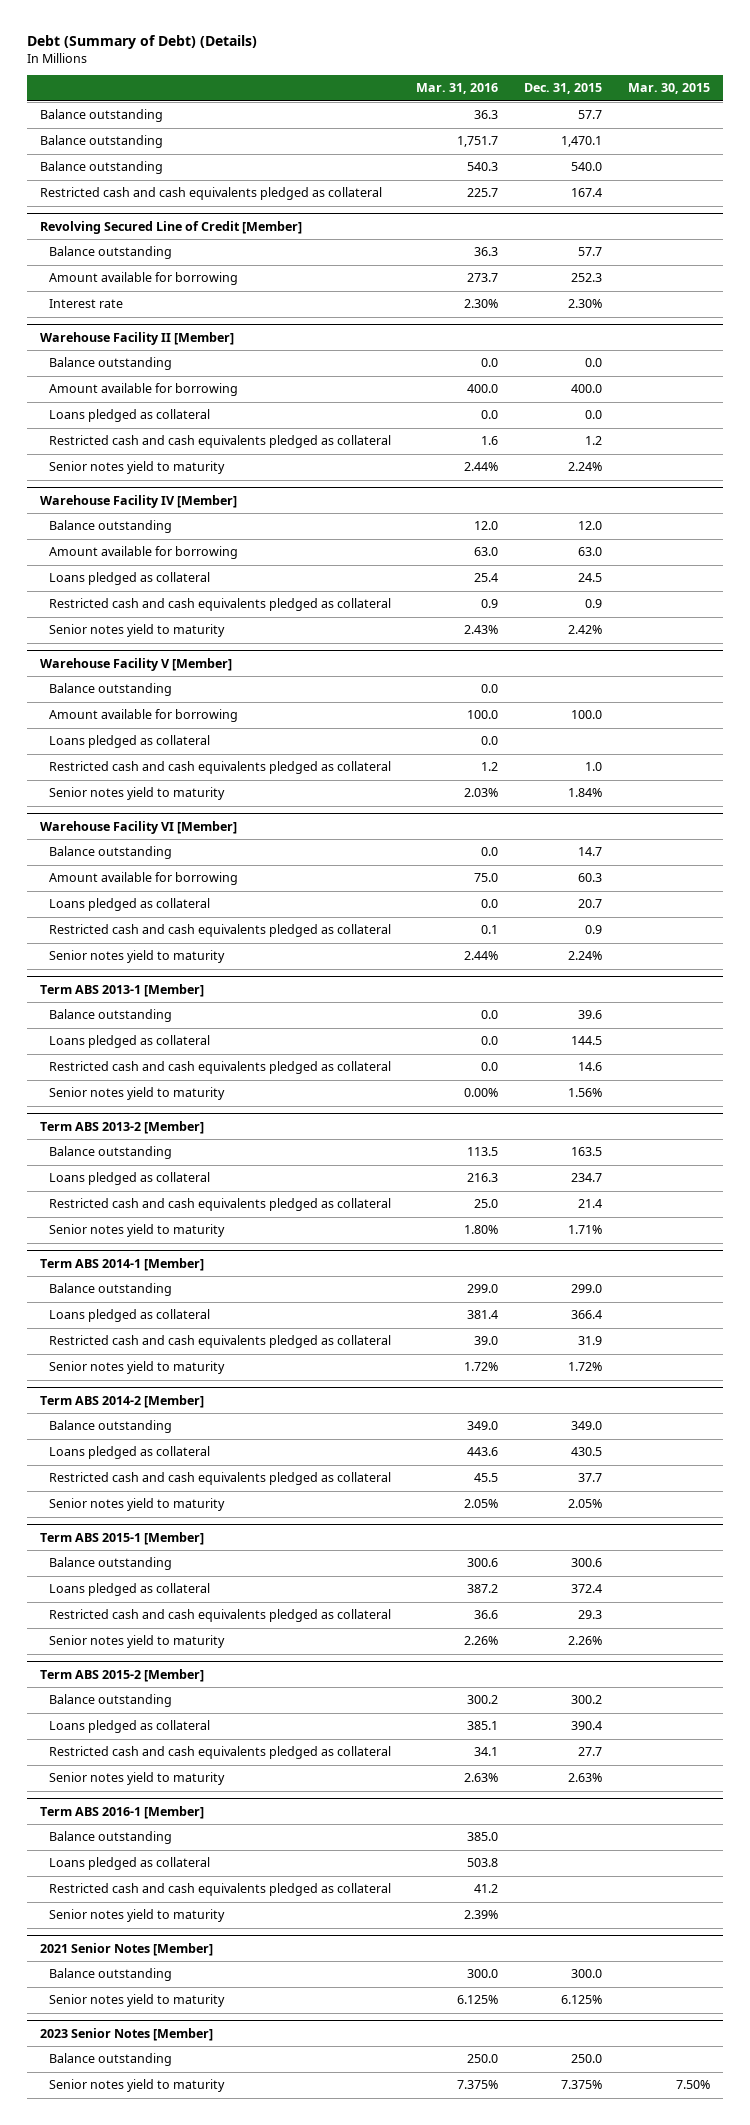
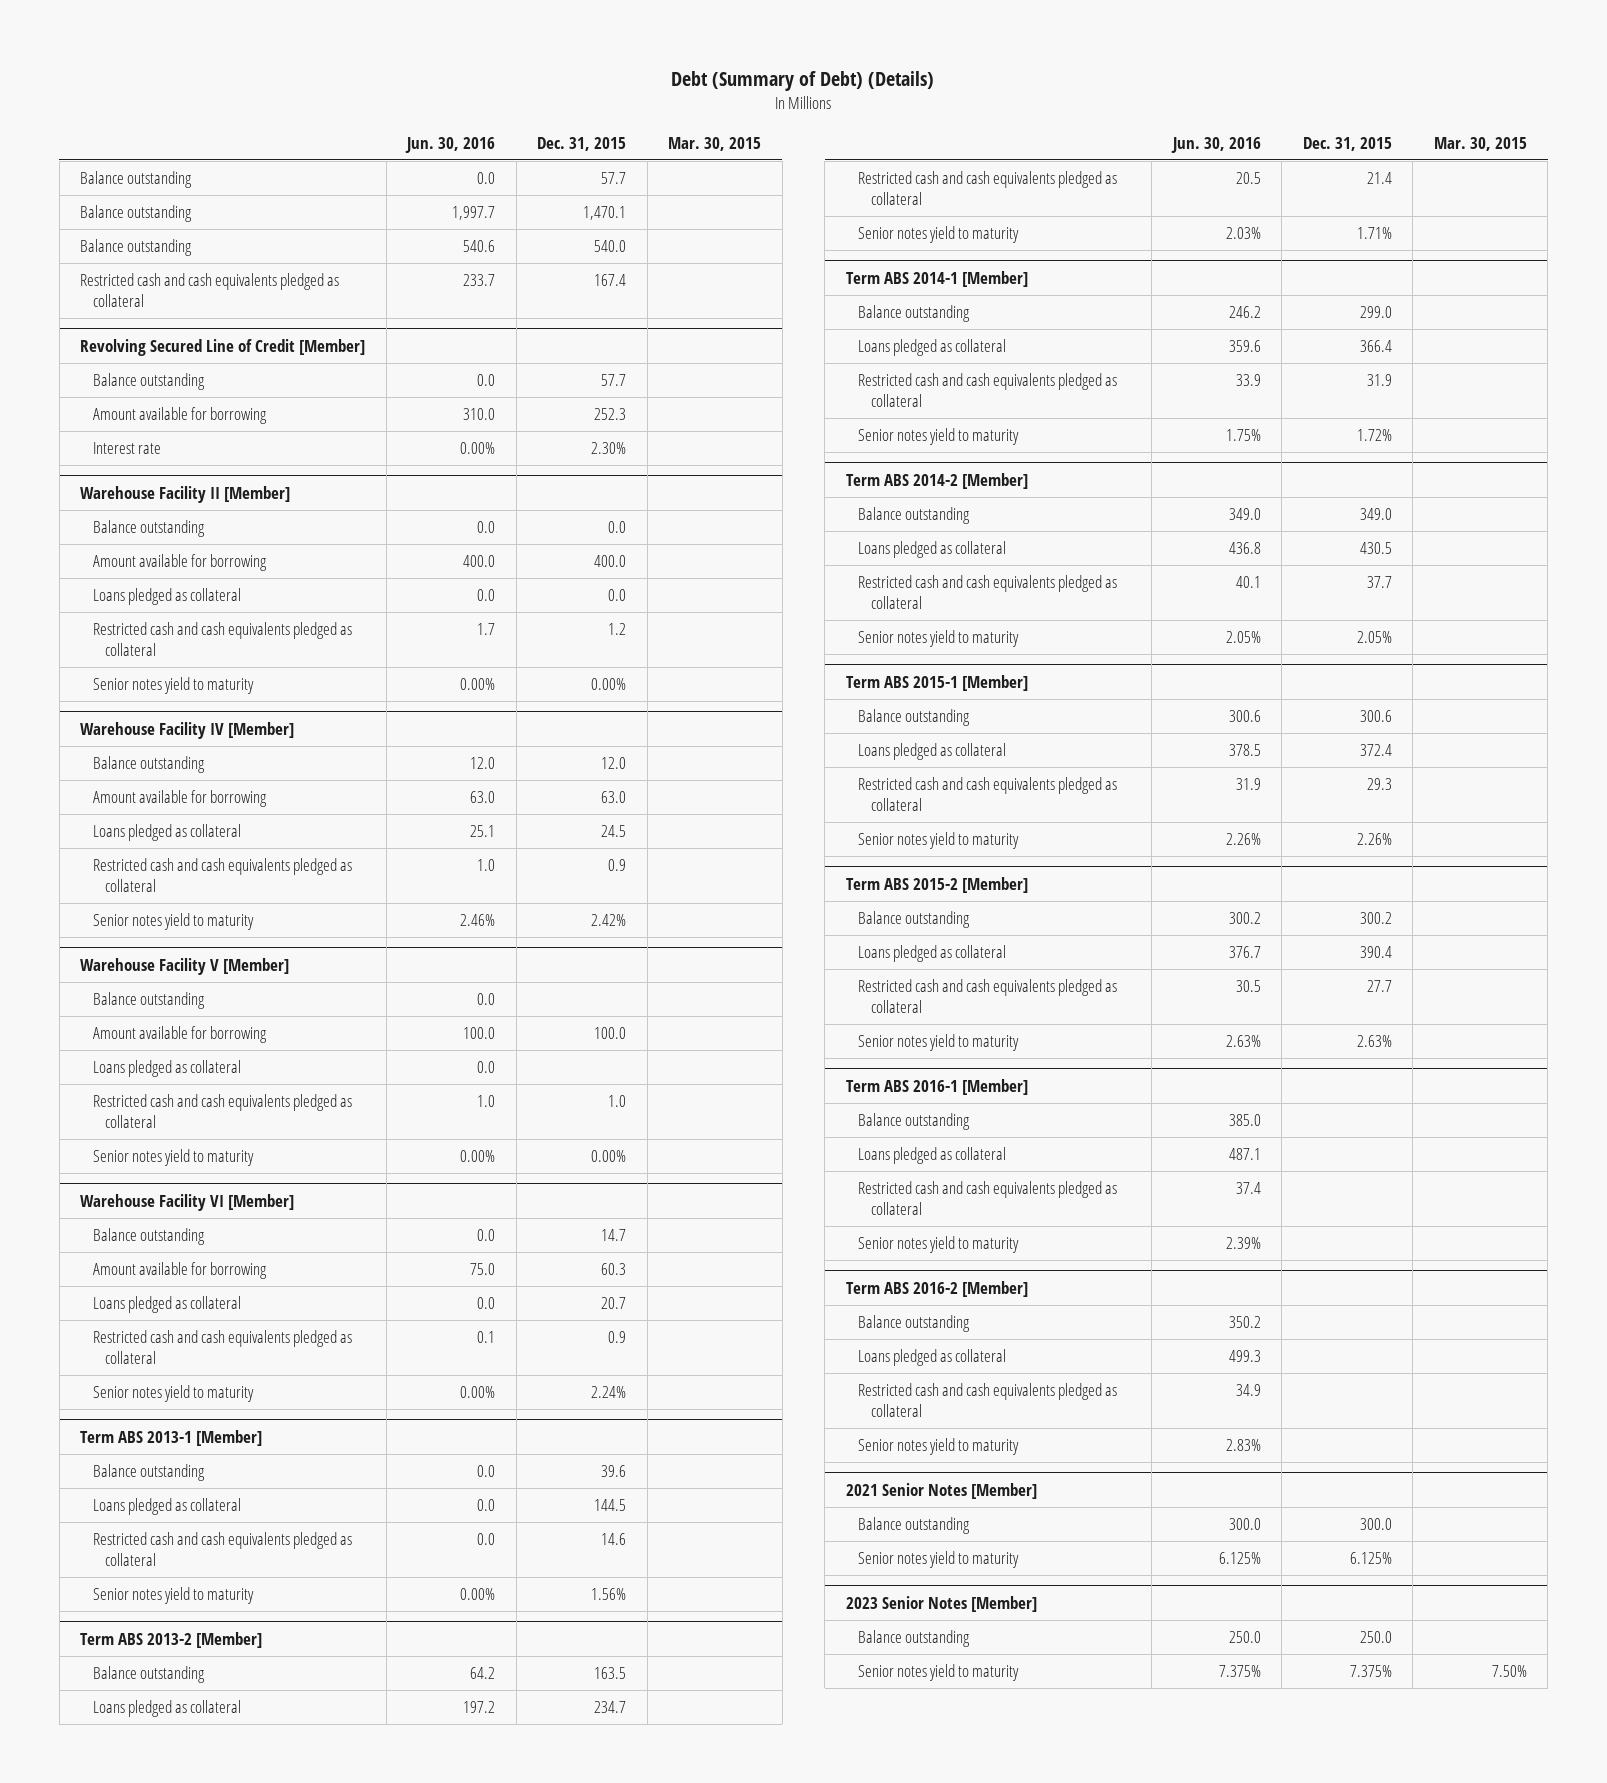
[416,83,499,95] Mar. 31, 2016 -> none
none -> [405,136,496,153] Jun. 30, 2016
[568,462,603,472] 2.24% -> [591,678,627,691] 0.00%
[568,788,603,798] 1.84% -> [591,1150,627,1163] 0.00%
none -> [845,1280,1028,1297] Term ABS 2016-2 [Member]
none -> [858,1315,971,1333] Balance outstanding
none -> [858,1349,1007,1367] Loans pledged as collateral
none -> [858,1383,1118,1418] Restricted cash and cash equivalents pledged as collateral
none -> [858,1438,1020,1456] Senior notes yield to maturity

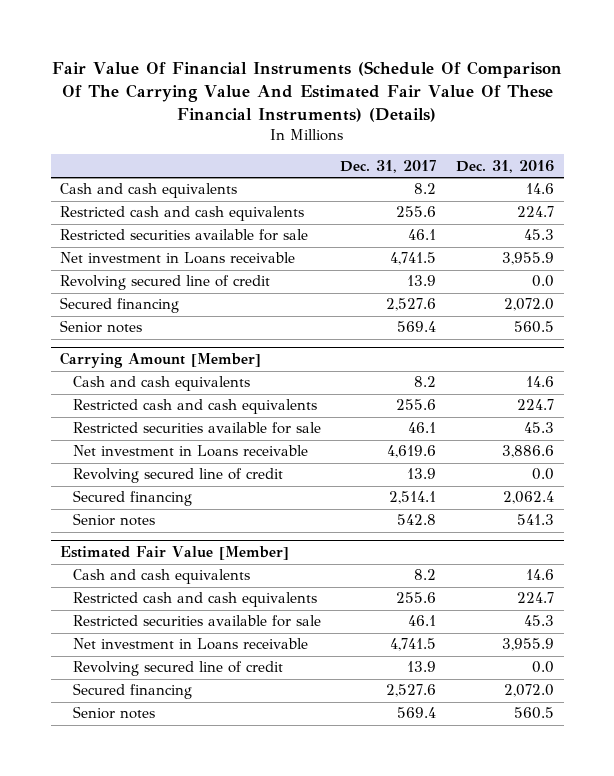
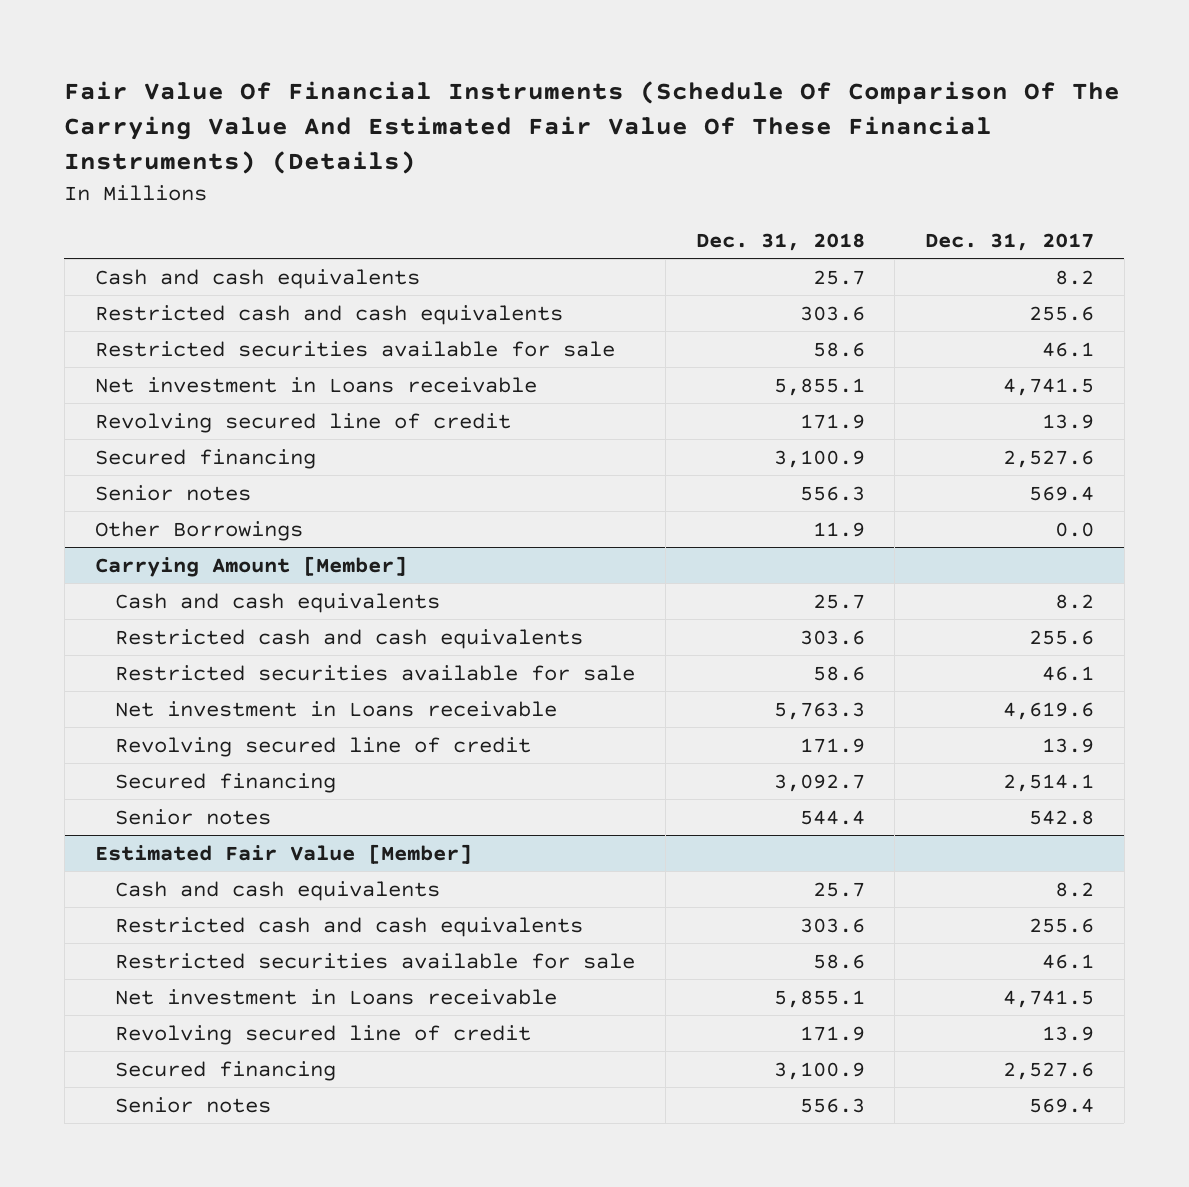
[456,159,555,173] Dec. 31, 2016 -> none
none -> [695,232,865,251] Dec. 31, 2018
none -> [94,520,303,541] Other Borrowings

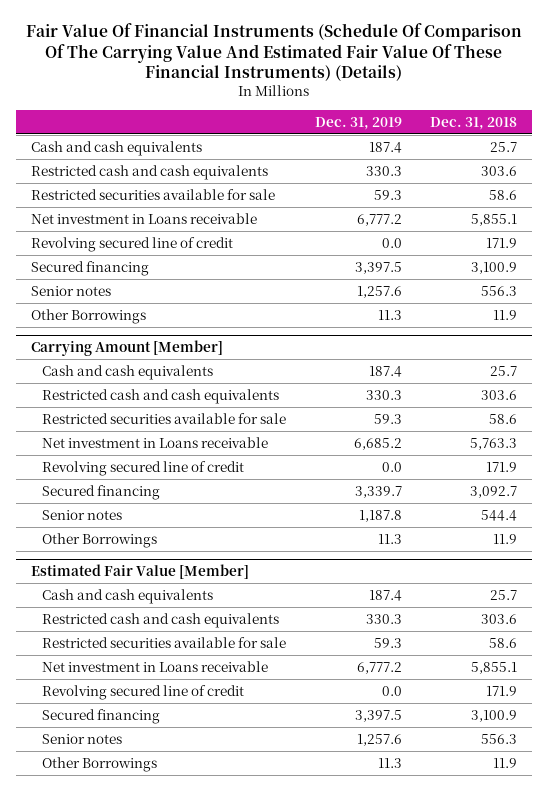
[925,232,1095,251] Dec. 31, 2017 -> none
none -> [314,116,402,130] Dec. 31, 2019
none -> [41,532,157,548] Other Borrowings
none -> [41,756,157,772] Other Borrowings

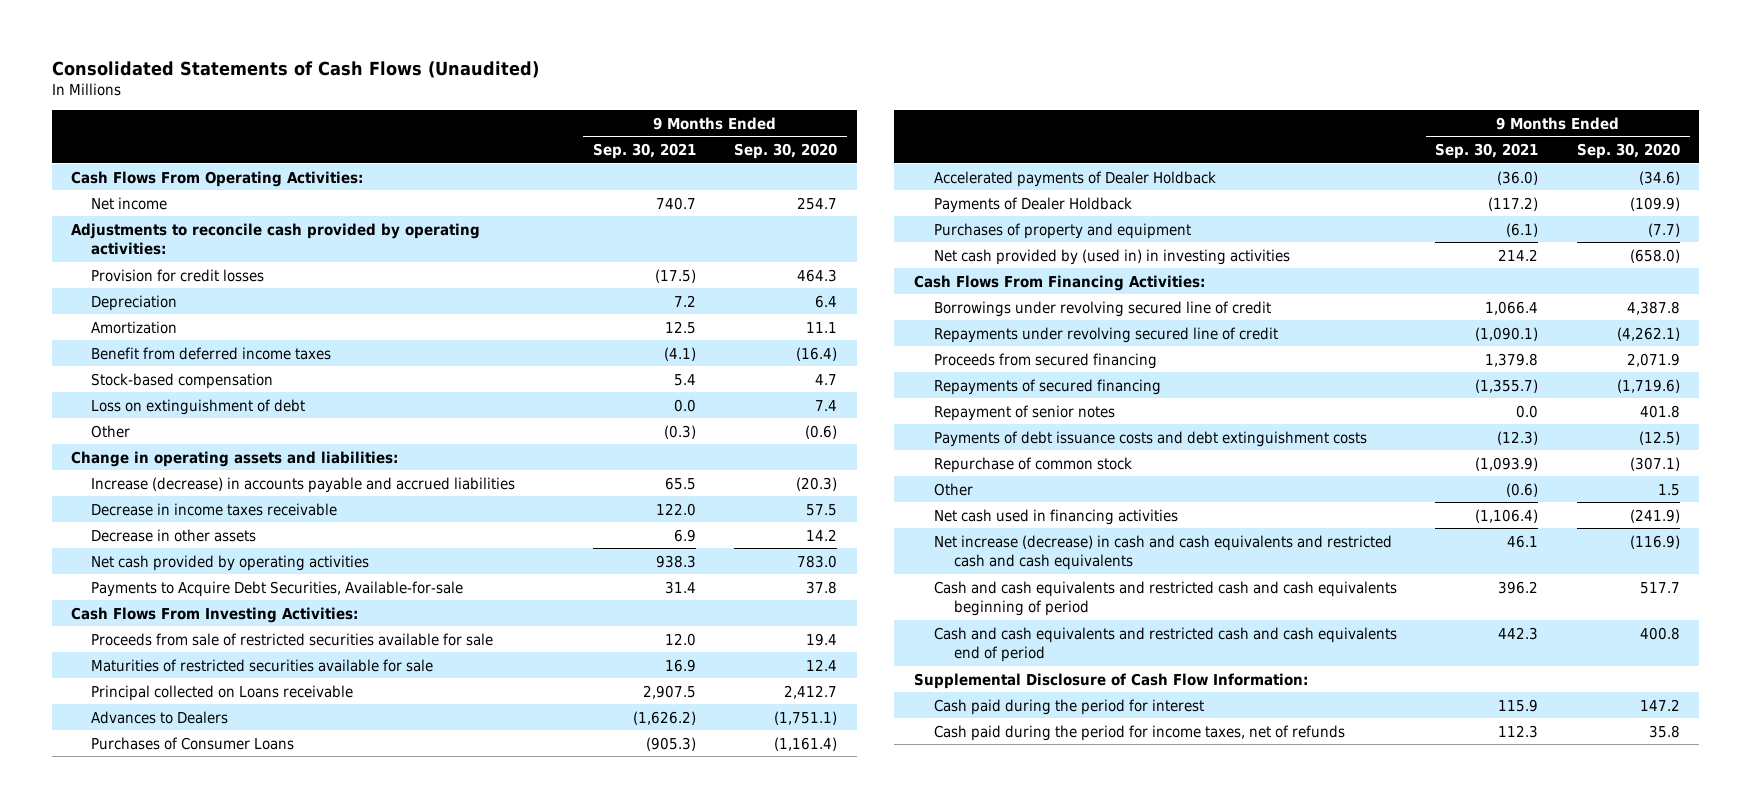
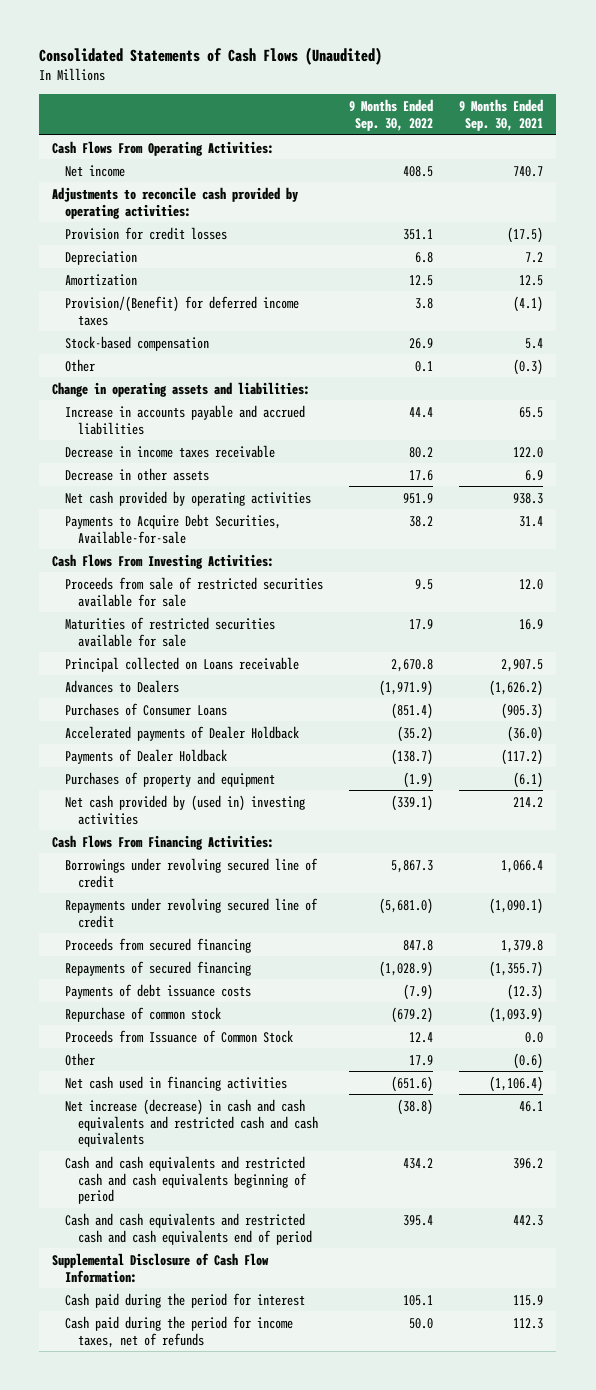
[734,143,838,160] Sep. 30, 2020 -> none
none -> [349,98,434,131] 9 Months Ended Sep. 30, 2022
[90,346,331,360] Benefit from deferred income taxes -> [65,295,300,326] Provision/(Benefit) for deferred income taxes
[90,398,305,415] Loss on extinguishment of debt -> none
[90,476,515,493] Increase (decrease) in accounts payable and accrued liabilities -> [65,404,306,435] Increase in accounts payable and accrued liabilities
[933,248,1290,265] Net cash provided by (used in) in investing activities -> [65,794,306,825] Net cash provided by (used in) investing activities
[933,404,1115,421] Repayment of senior notes -> none
[933,430,1367,447] Payments of debt issuance costs and debt extinguishment costs -> [65,983,252,999] Payments of debt issuance costs
none -> [65,1029,294,1043] Proceeds from Issuance of Common Stock

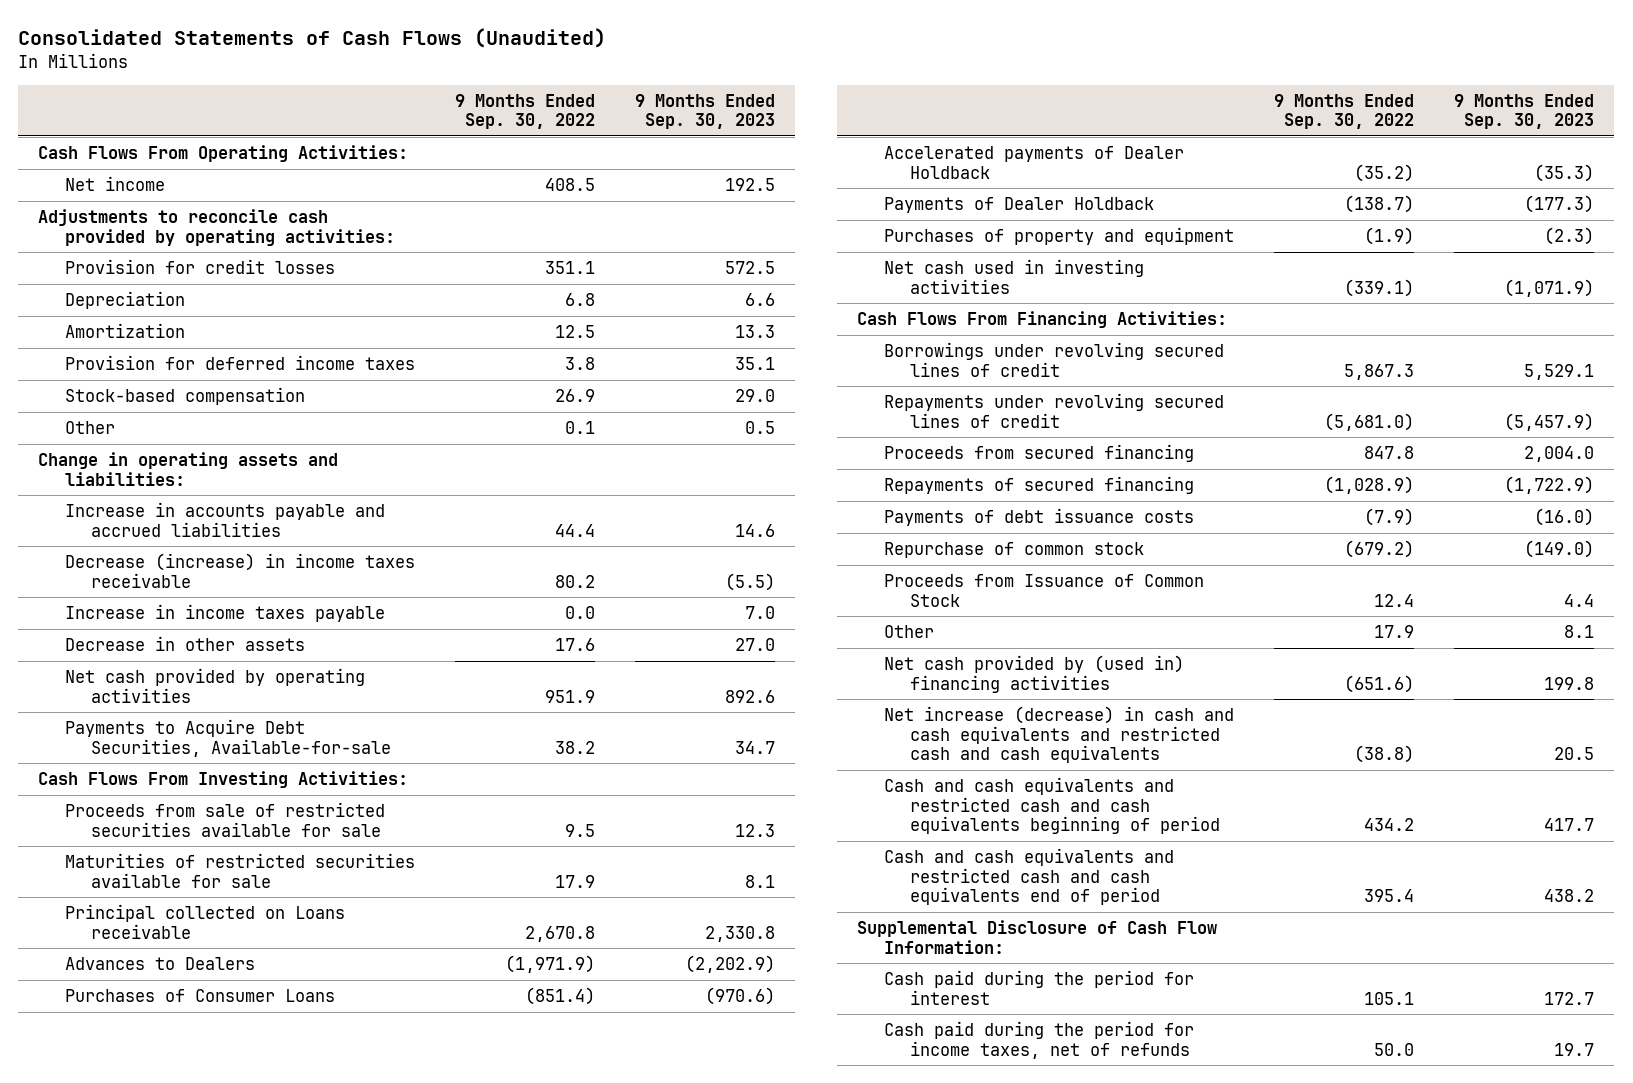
[459,98,544,131] 9 Months Ended Sep. 30, 2021 -> none
none -> [635,93,776,130] 9 Months Ended Sep. 30, 2023
[65,295,300,326] Provision/(Benefit) for deferred income taxes -> [64,355,415,371] Provision for deferred income taxes
[65,444,276,458] Decrease in income taxes receivable -> [64,553,415,588] Decrease (increase) in income taxes receivable
none -> [64,604,385,623] Increase in income taxes payable
[65,794,306,825] Net cash provided by (used in) investing activities -> [883,259,1144,294] Net cash used in investing activities
[65,857,319,888] Borrowings under revolving secured line of credit -> [883,342,1224,377] Borrowings under revolving secured lines of credit
[65,897,319,928] Repayments under revolving secured line of credit -> [883,393,1224,428] Repayments under revolving secured lines of credit
[65,1075,288,1091] Net cash used in financing activities -> [883,655,1184,693] Net cash provided by (used in) financing activities

